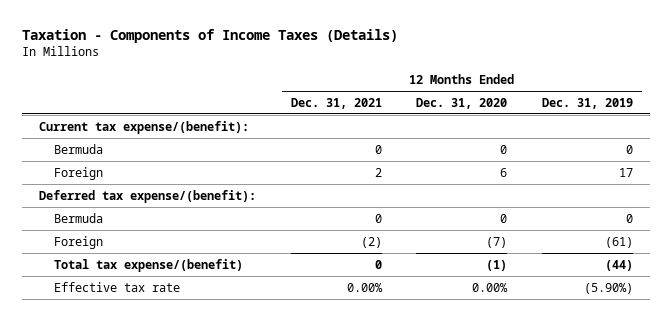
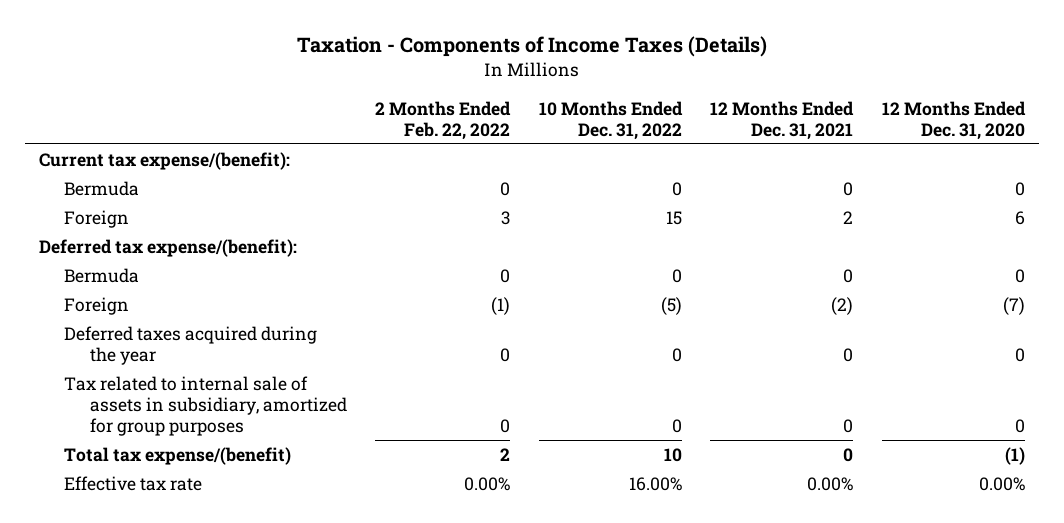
[541,97,633,109] Dec. 31, 2019 -> none
none -> [375,100,512,140] 2 Months Ended Feb. 22, 2022
none -> [538,100,683,140] 10 Months Ended Dec. 31, 2022
none -> [64,325,318,366] Deferred taxes acquired during the year
none -> [64,375,347,437] Tax related to internal sale of assets in subsidiary, amortized for group purposes

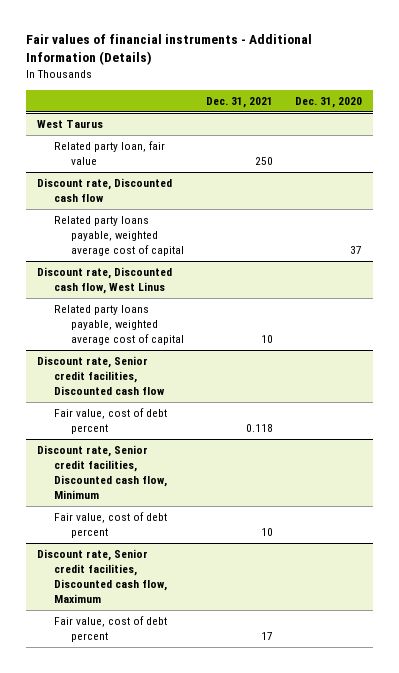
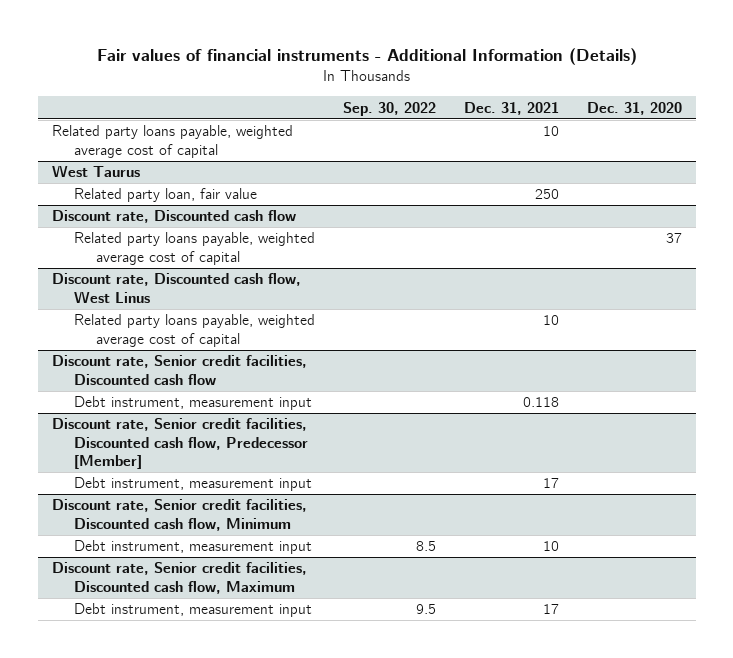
none -> [342,101,436,116] Sep. 30, 2022
none -> [51,125,293,158] Related party loans payable, weighted average cost of capital
[53,408,167,435] Fair value, cost of debt percent -> [73,396,312,411] Debt instrument, measurement input
none -> [51,418,308,469] Discount rate, Senior credit facilities, Discounted cash flow, Predecessor [Member]
none -> [73,477,312,492] Debt instrument, measurement input
[53,512,167,539] Fair value, cost of debt percent -> [73,540,312,555] Debt instrument, measurement input
[53,616,167,643] Fair value, cost of debt percent -> [73,603,312,618] Debt instrument, measurement input

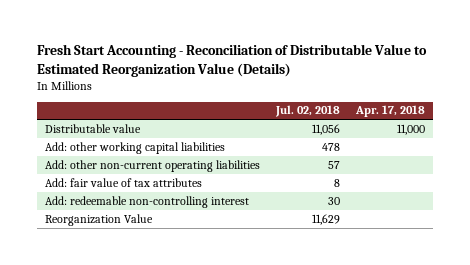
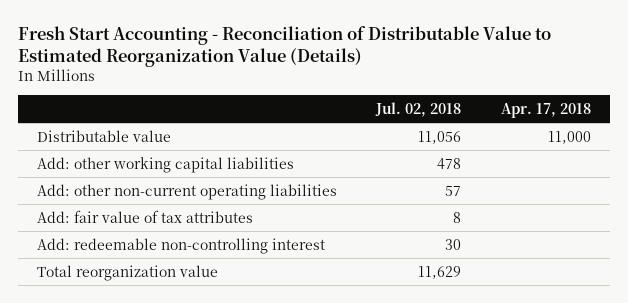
[44,213,153,226] Reorganization Value -> [37,264,219,281] Total reorganization value

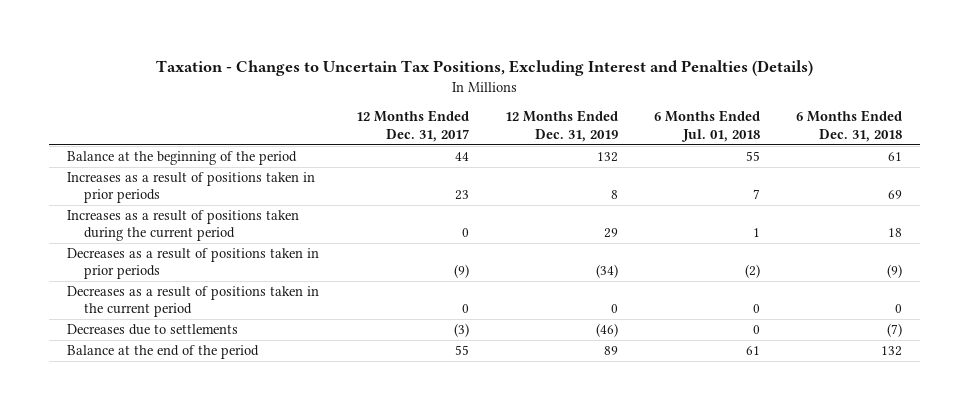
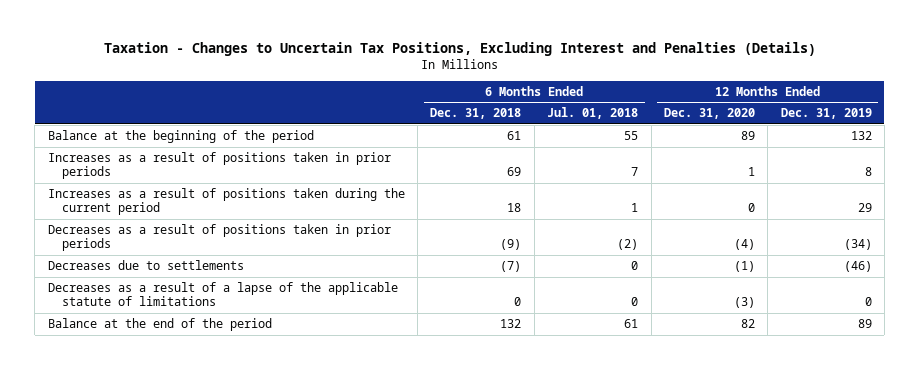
[355,110,469,142] 12 Months Ended Dec. 31, 2017 -> none
none -> [663,108,755,120] Dec. 31, 2020
[67,286,320,318] Decreases as a result of positions taken in the current period -> none
none -> [47,282,398,307] Decreases as a result of a lapse of the applicable statute of limitations

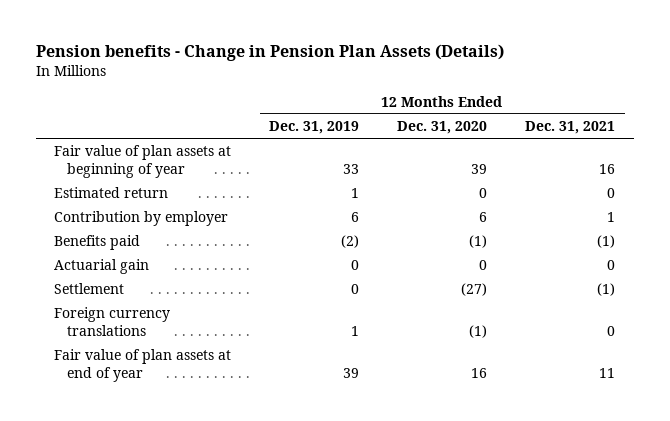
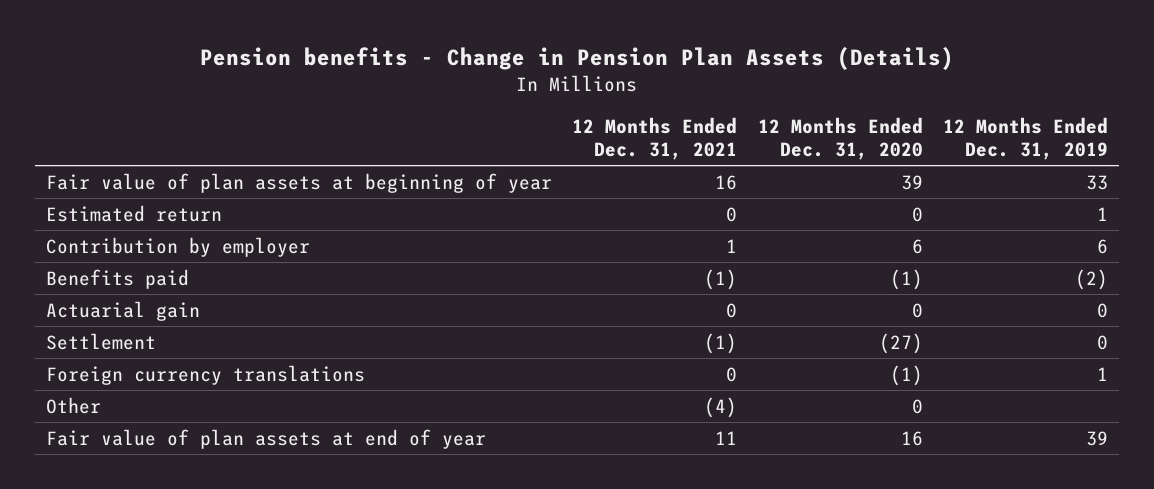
none -> [45,396,101,414] Other

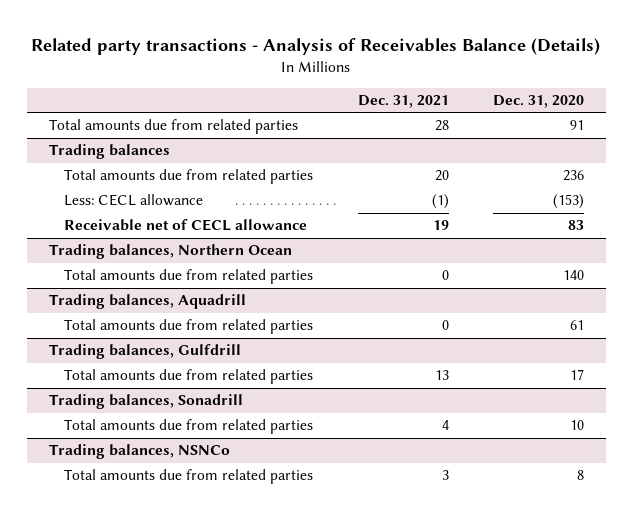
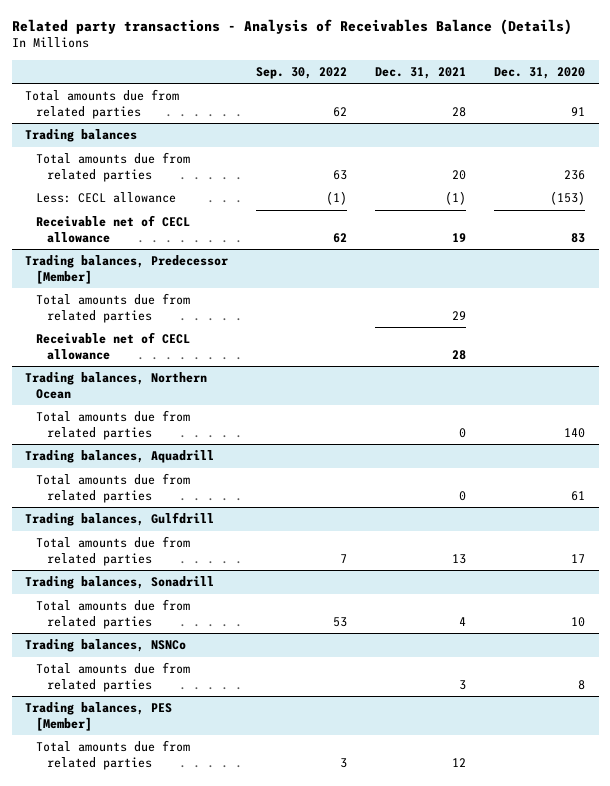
none -> [256,66,348,79] Sep. 30, 2022
none -> [25,255,229,284] Trading balances, Predecessor [Member]
none -> [36,293,191,323] Total amounts due from related parties
none -> [36,332,191,360] Receivable net of CECL allowance
none -> [25,702,173,731] Trading balances, PES [Member]
none -> [36,740,191,770] Total amounts due from related parties

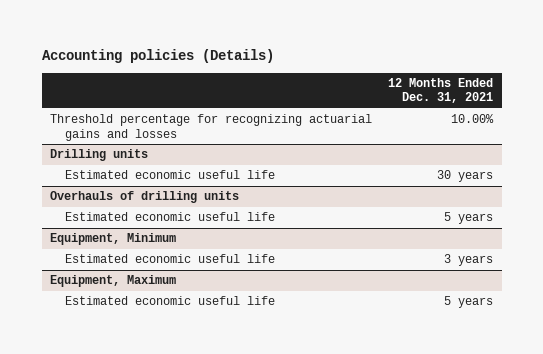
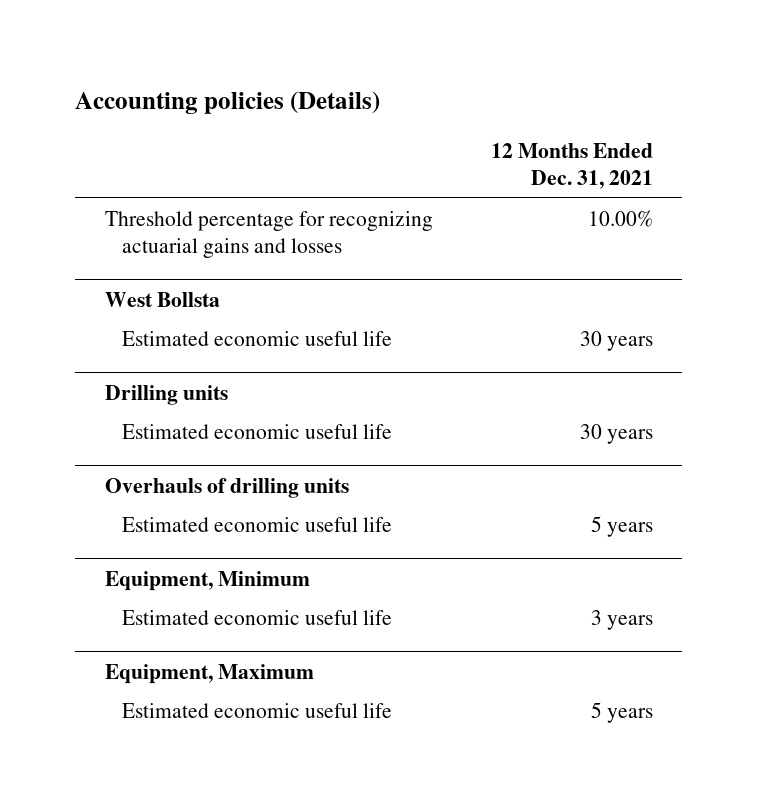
none -> [104,291,220,307] West Bollsta
none -> [121,331,392,347] Estimated economic useful life

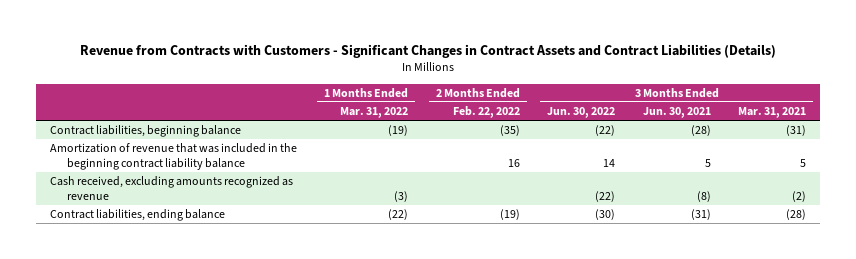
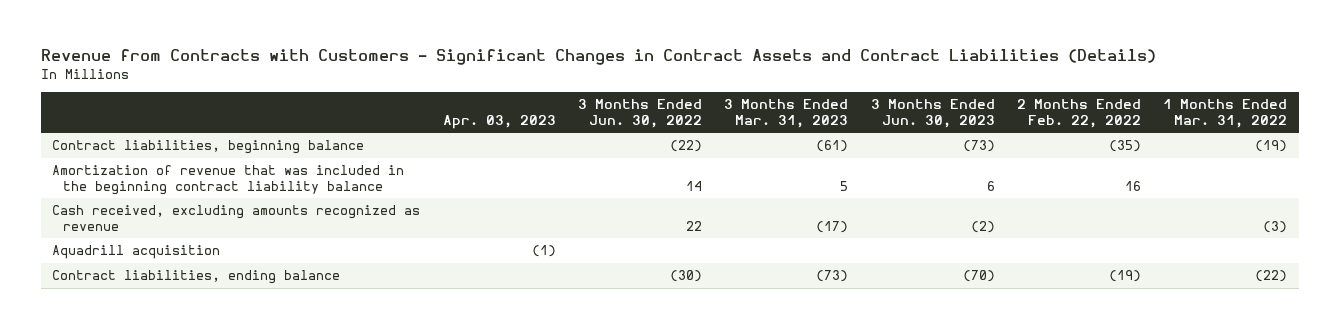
[642,107,711,119] Jun. 30, 2021 -> none
[738,107,807,119] Mar. 31, 2021 -> none
none -> [442,114,556,129] Apr. 03, 2023
none -> [724,99,849,128] 3 Months Ended Mar. 31, 2023
none -> [870,99,995,128] 3 Months Ended Jun. 30, 2023
[595,190,616,202] (22) -> [686,220,703,231] 22
none -> [52,245,221,260] Aquadrill acquisition

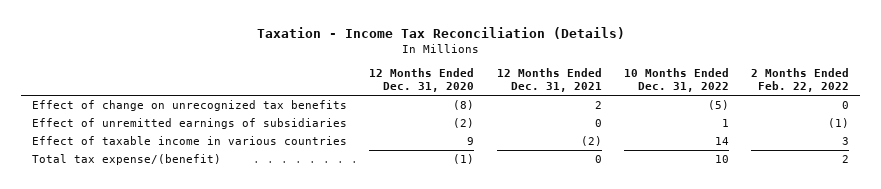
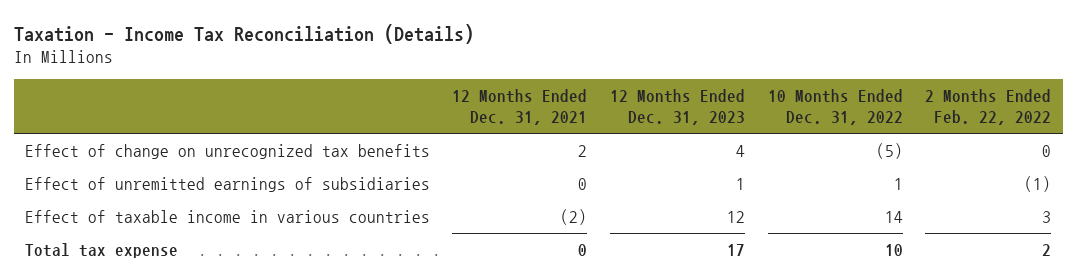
[369,68,475,93] 12 Months Ended Dec. 31, 2020 -> none
none -> [610,89,746,125] 12 Months Ended Dec. 31, 2023
[32,154,222,166] Total tax expense/(benefit) -> [24,243,178,259] Total tax expense

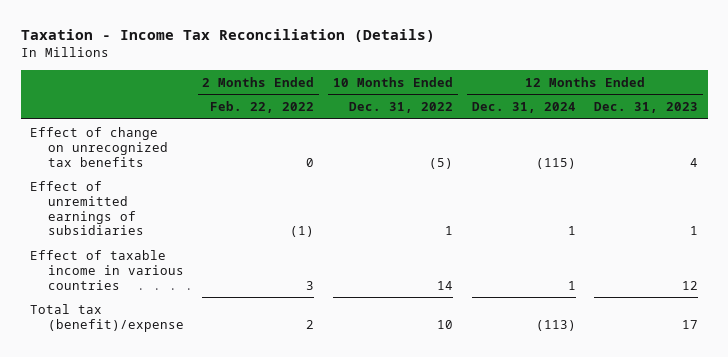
[452,89,588,125] 12 Months Ended Dec. 31, 2021 -> none
none -> [471,102,576,114] Dec. 31, 2024
[24,243,178,259] Total tax expense -> [29,303,184,332] Total tax (benefit)/expense

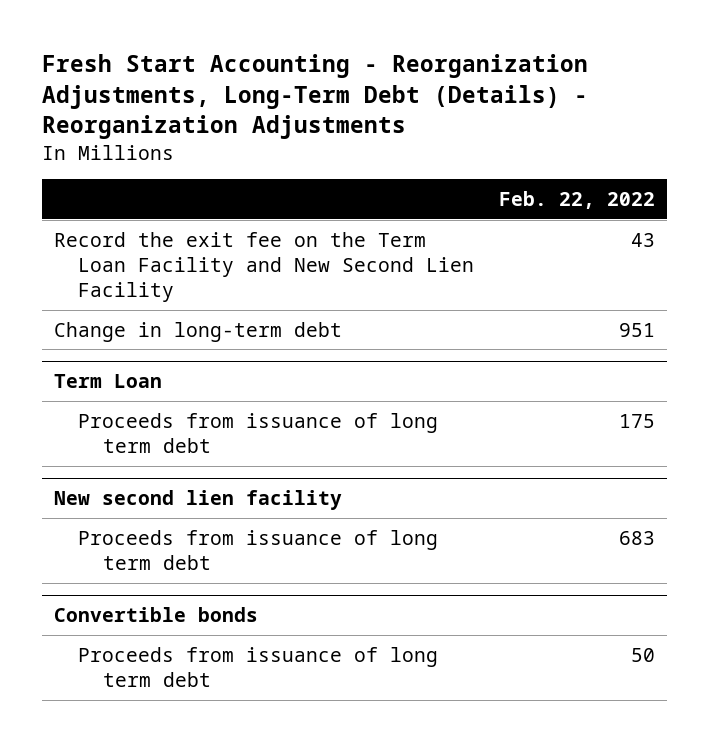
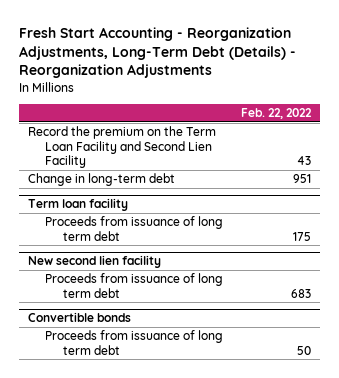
[53,231,475,303] Record the exit fee on the Term Loan Facility and New Second Lien Facility -> [27,126,216,169] Record the premium on the Term Loan Facility and Second Lien Facility
[53,374,162,389] Term Loan -> [27,198,128,212] Term loan facility

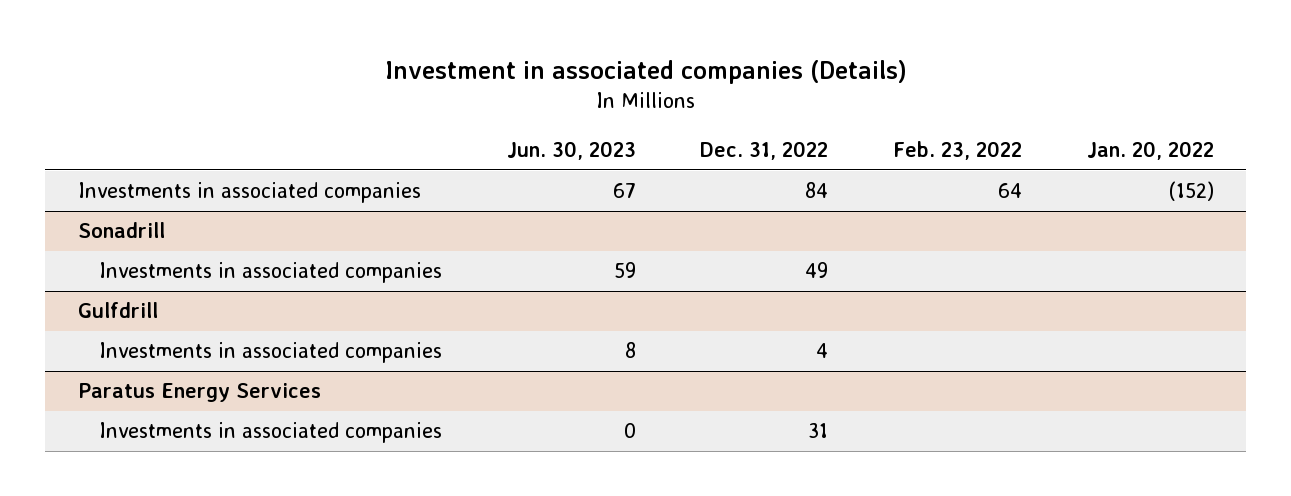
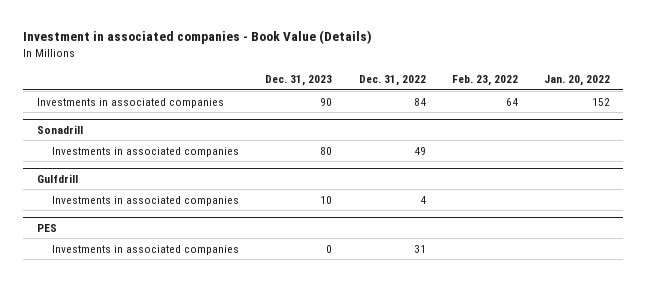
[384,59,907,84] Investment in associated companies (Details) -> [23,30,373,45] Investment in associated companies - Book Value (Details)
[506,141,636,161] Jun. 30, 2023 -> none
none -> [265,75,333,87] Dec. 31, 2023
[1168,181,1214,202] (152) -> [592,97,611,106] 152
[77,383,321,403] Paratus Energy Services -> [36,223,57,232] PES

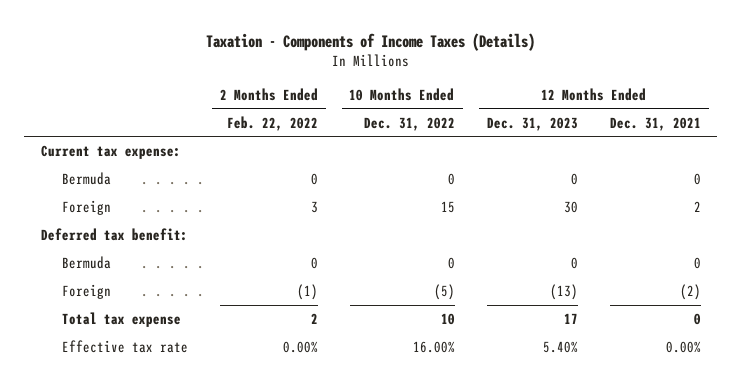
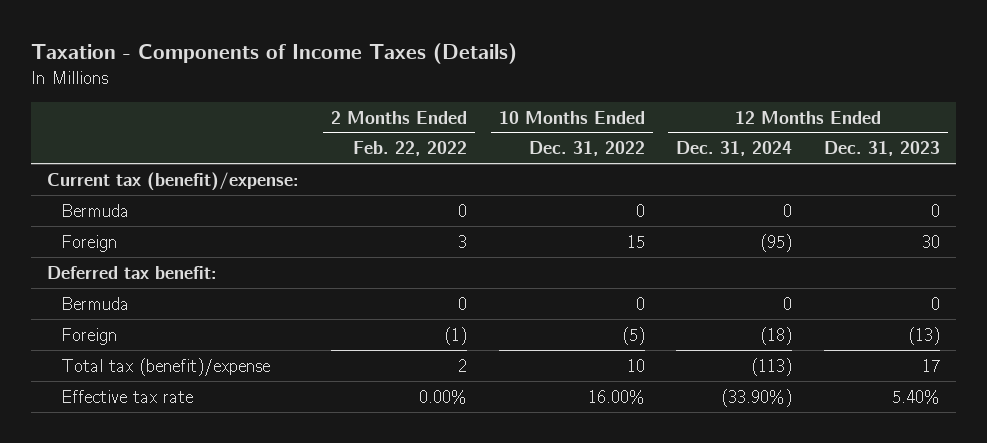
[610,116,702,131] Dec. 31, 2021 -> none
none -> [676,141,793,157] Dec. 31, 2024
[40,144,181,159] Current tax expense: -> [47,171,300,191] Current tax (benefit)/expense:
[61,311,181,327] Total tax expense -> [61,357,271,376] Total tax (benefit)/expense

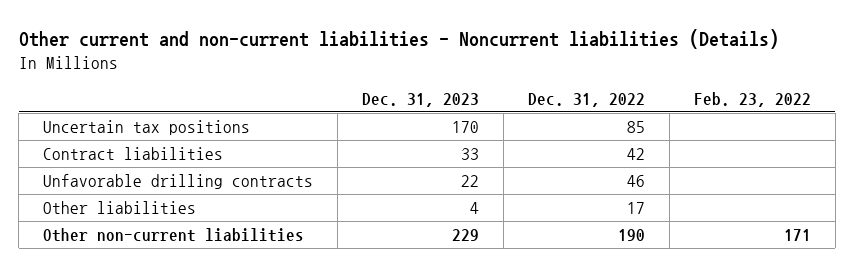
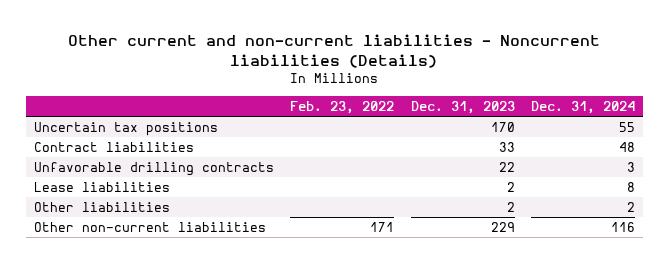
[528,92,646,107] Dec. 31, 2022 -> none
none -> [530,100,635,114] Dec. 31, 2024
none -> [34,182,171,193] Lease liabilities
[470,201,480,214] 4 -> [506,202,515,213] 2

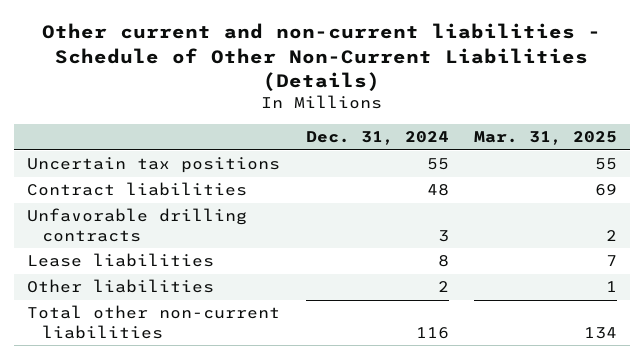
[68,33,601,68] Other current and non-current liabilities - Noncurrent liabilities (Details) -> [42,23,602,92] Other current and non-current liabilities - Schedule of Other Non-Current Liabilities (Details)
[290,100,395,114] Feb. 23, 2022 -> none
[410,100,515,114] Dec. 31, 2023 -> none
none -> [474,131,618,146] Mar. 31, 2025
[34,222,267,233] Other non-current liabilities -> [26,305,280,339] Total other non-current liabilities

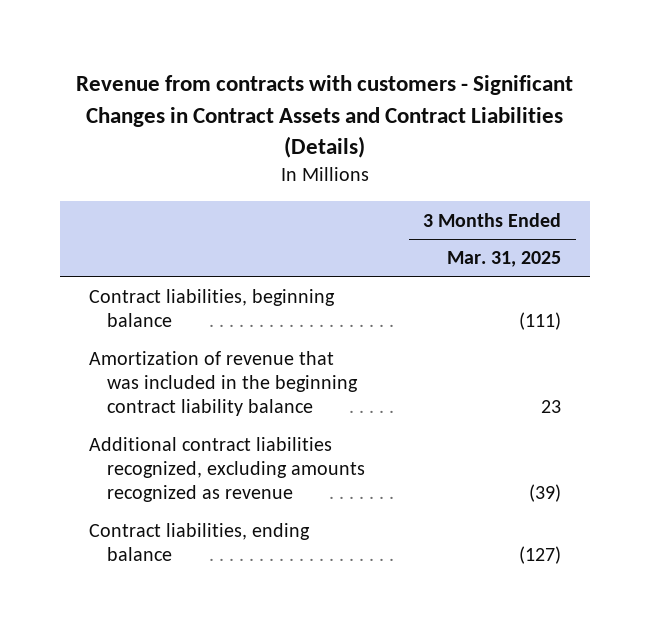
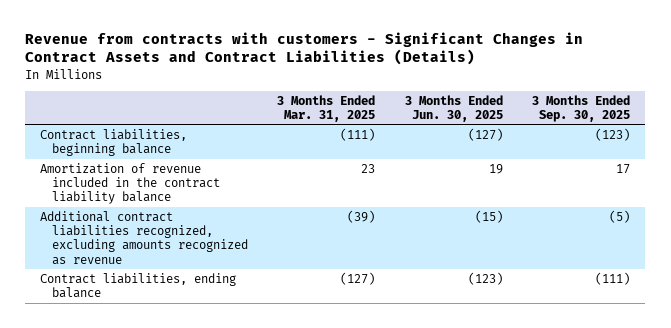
none -> [404,94,503,122] 3 Months Ended Jun. 30, 2025
none -> [532,94,631,122] 3 Months Ended Sep. 30, 2025
[89,351,358,417] Amortization of revenue that was included in the beginning contract liability balance -> [40,162,220,205] Amortization of revenue included in the contract liability balance

